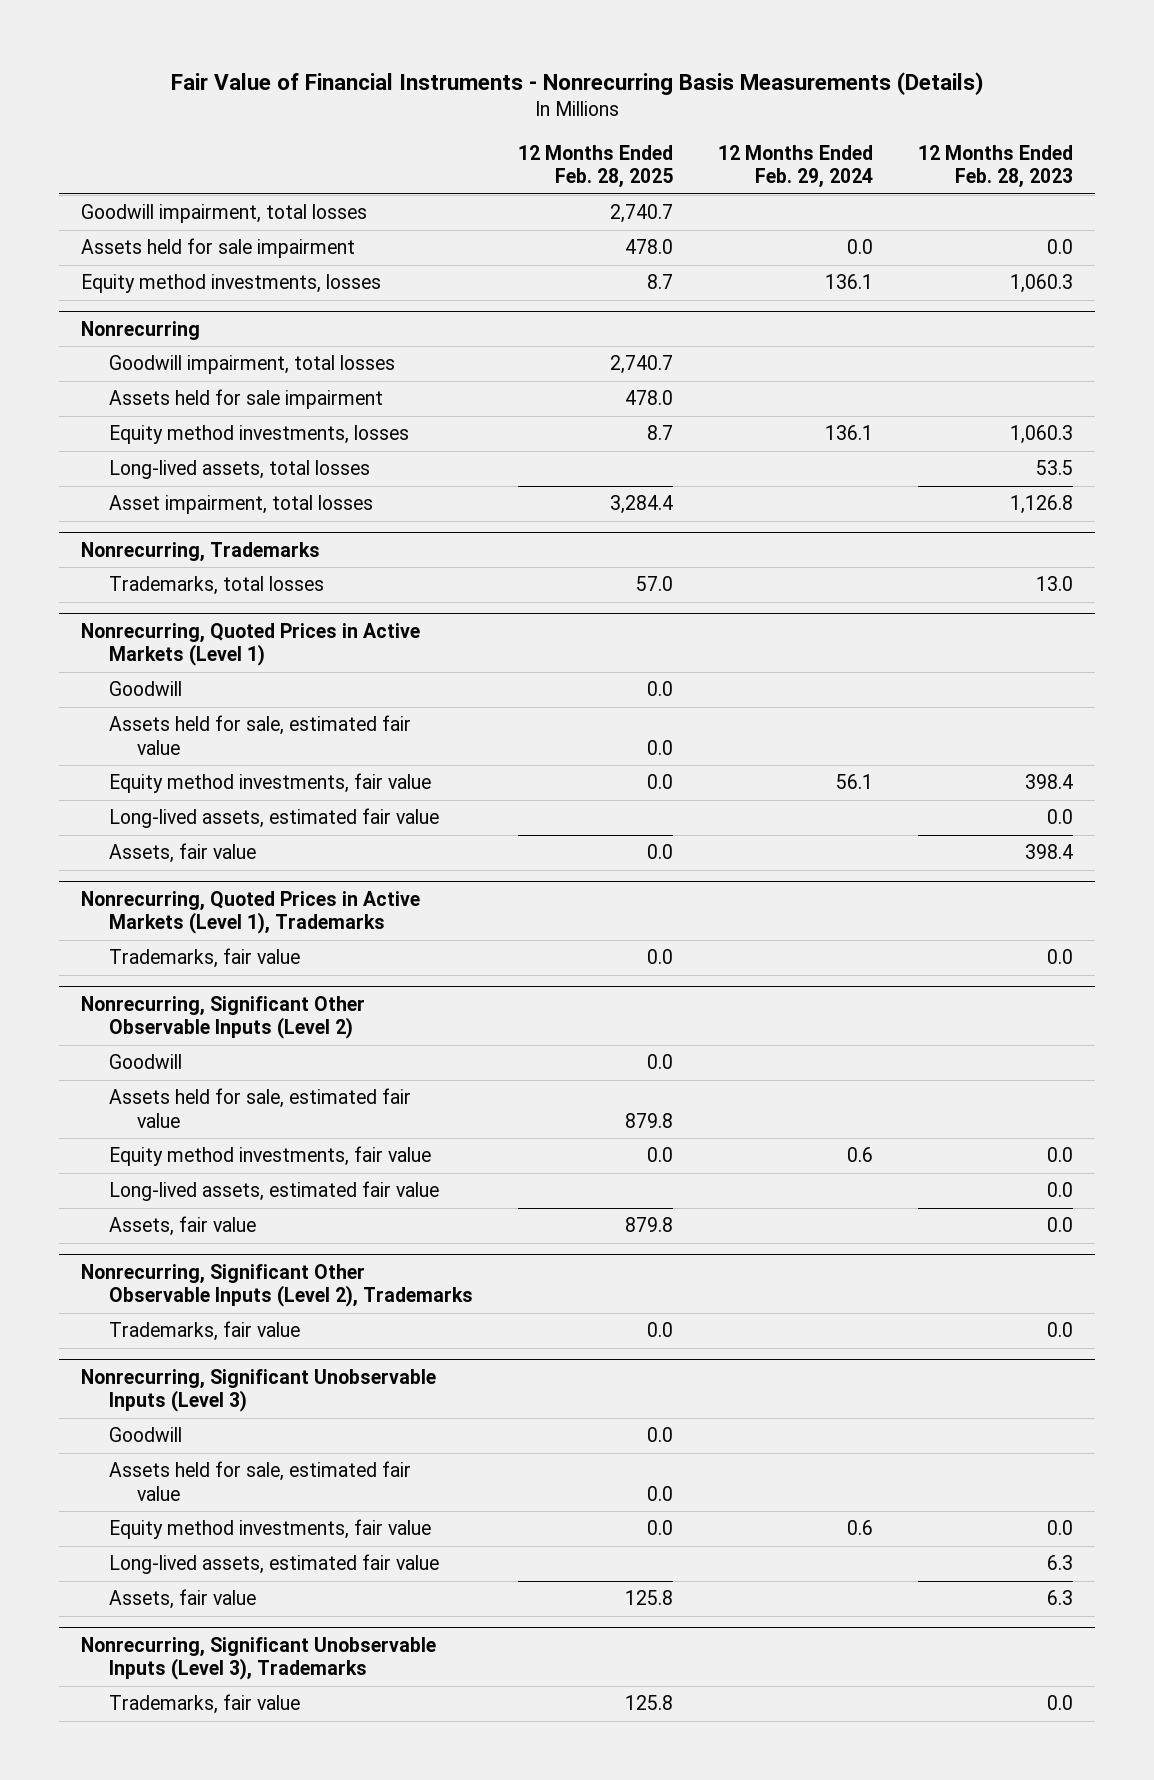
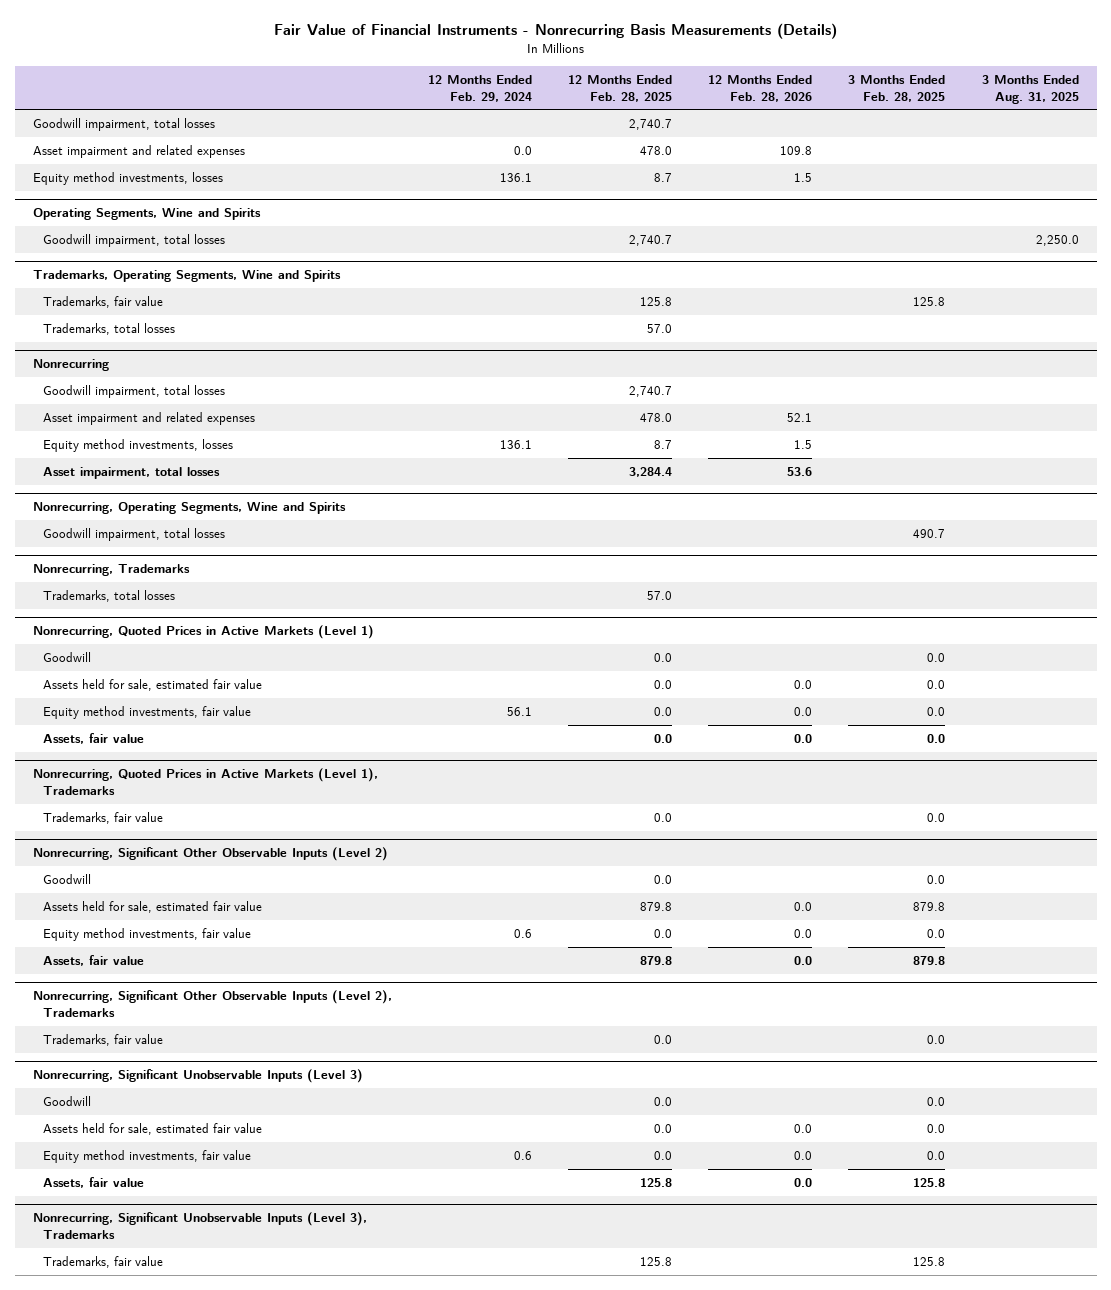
[917,145,1073,189] 12 Months Ended Feb. 28, 2023 -> none
none -> [708,74,813,102] 12 Months Ended Feb. 28, 2026
none -> [848,74,946,102] 3 Months Ended Feb. 28, 2025
none -> [981,74,1079,104] 3 Months Ended Aug. 31, 2025
[81,238,356,259] Assets held for sale impairment -> [32,144,245,158] Asset impairment and related expenses
none -> [32,208,261,221] Operating Segments, Wine and Spirits
none -> [42,233,225,247] Goodwill impairment, total losses
none -> [32,270,341,283] Trademarks, Operating Segments, Wine and Spirits
none -> [42,295,163,308] Trademarks, fair value
none -> [42,322,175,335] Trademarks, total losses
[109,389,384,410] Assets held for sale impairment -> [42,411,255,425] Asset impairment and related expenses
[109,460,371,480] Long-lived assets, total losses -> none
none -> [32,502,346,515] Nonrecurring, Operating Segments, Wine and Spirits
none -> [42,527,225,541] Goodwill impairment, total losses
[109,808,440,829] Long-lived assets, estimated fair value -> none
[109,1181,440,1202] Long-lived assets, estimated fair value -> none
[109,1554,440,1575] Long-lived assets, estimated fair value -> none

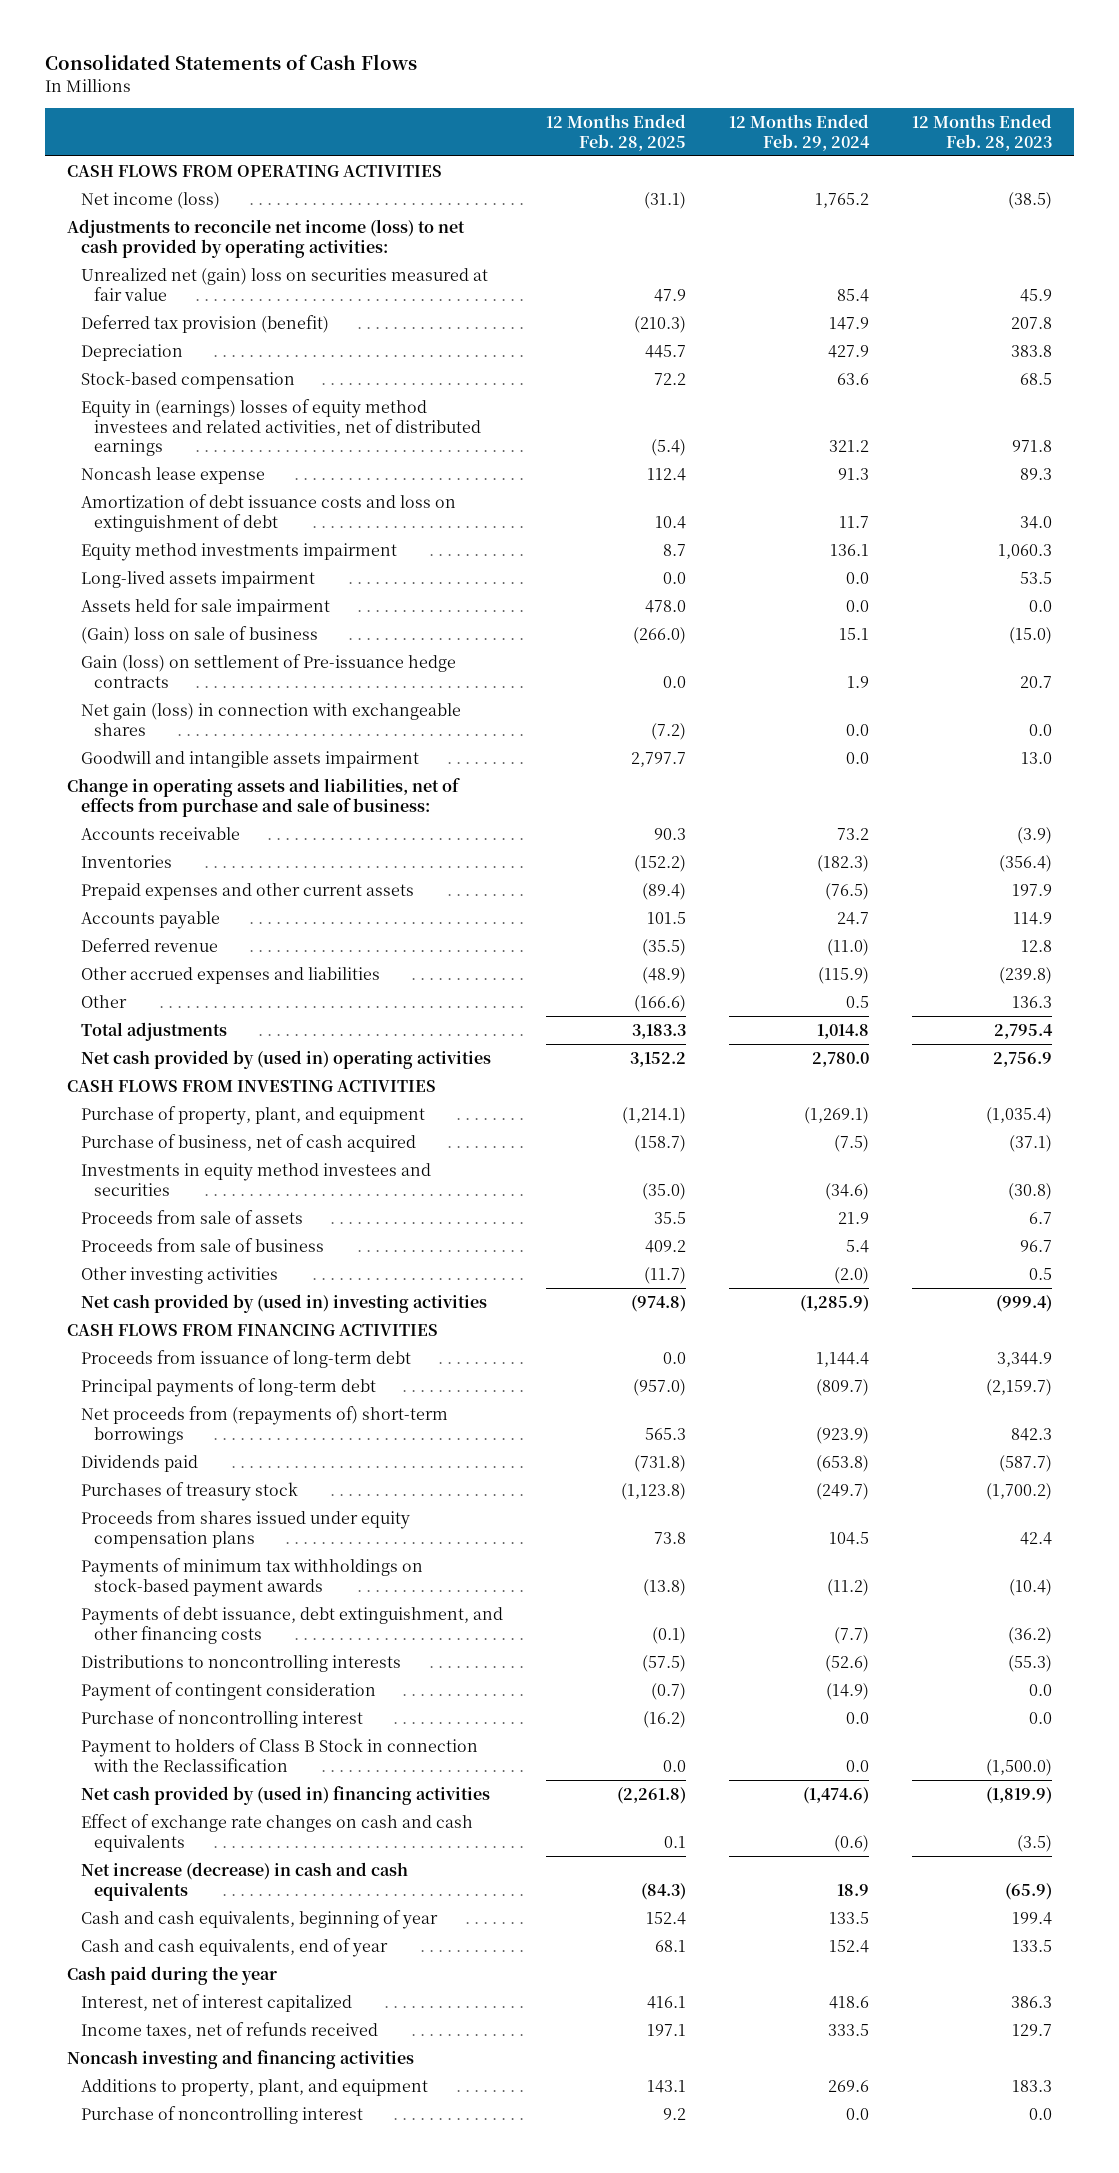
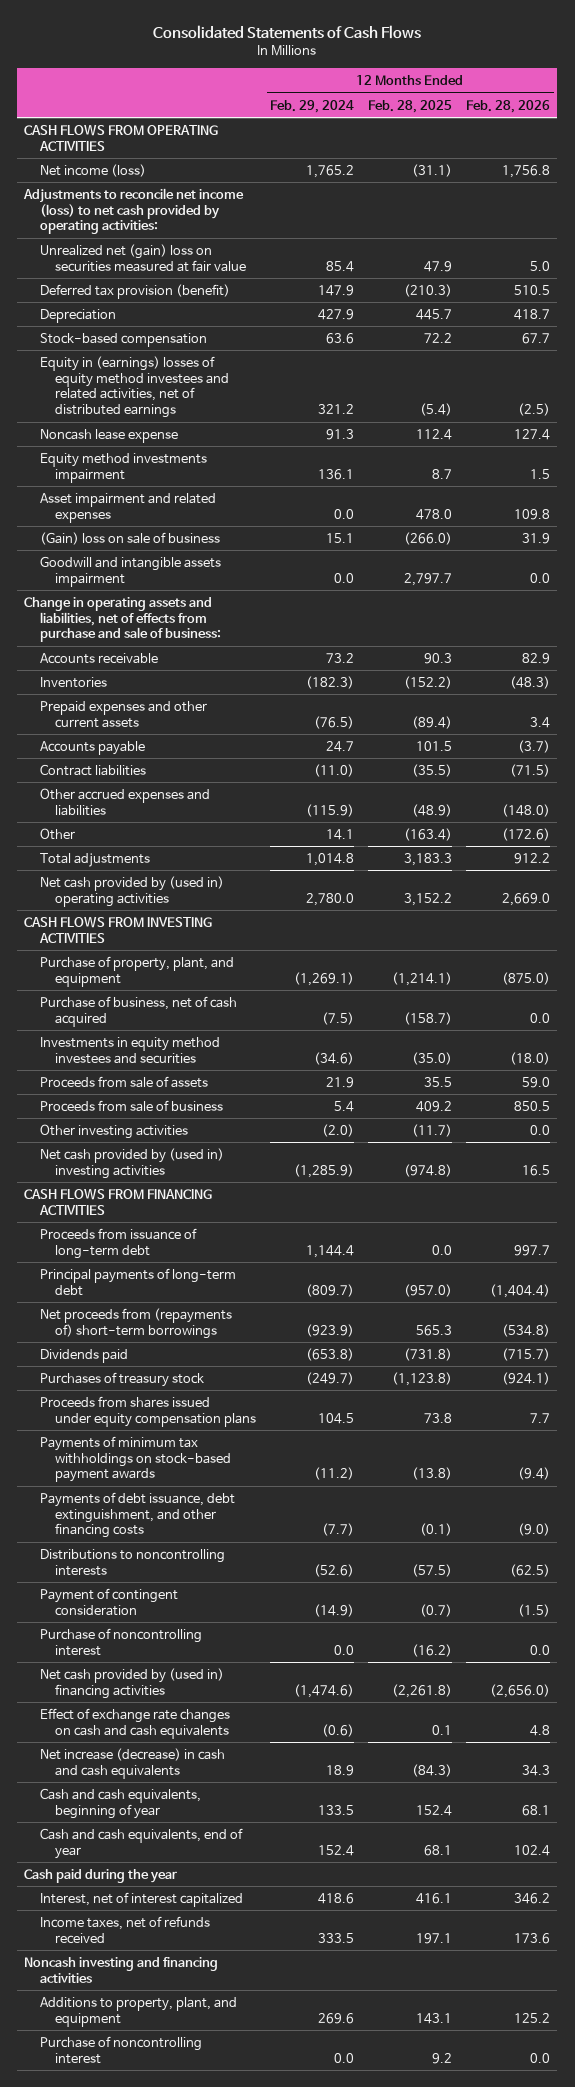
[912,113,1053,151] 12 Months Ended Feb. 28, 2023 -> none
none -> [466,99,551,113] Feb. 28, 2026
[80,493,456,532] Amortization of debt issuance costs and loss on extinguishment of debt -> none
[80,570,315,588] Long-lived assets impairment -> none
[80,597,330,616] Assets held for sale impairment -> [39,492,216,523] Asset impairment and related expenses
[80,653,456,688] Gain (loss) on settlement of Pre-issuance hedge contracts -> none
[80,702,461,736] Net gain (loss) in connection with exchangeable shares -> none
[80,937,218,952] Deferred revenue -> [39,763,146,776] Contract liabilities
[633,994,686,1012] (166.6) -> [404,827,453,841] (163.4)
[846,995,870,1008] 0.5 -> [326,828,355,840] 14.1
[80,1737,478,1772] Payment to holders of Class B Stock in connection with the Reclassification -> none

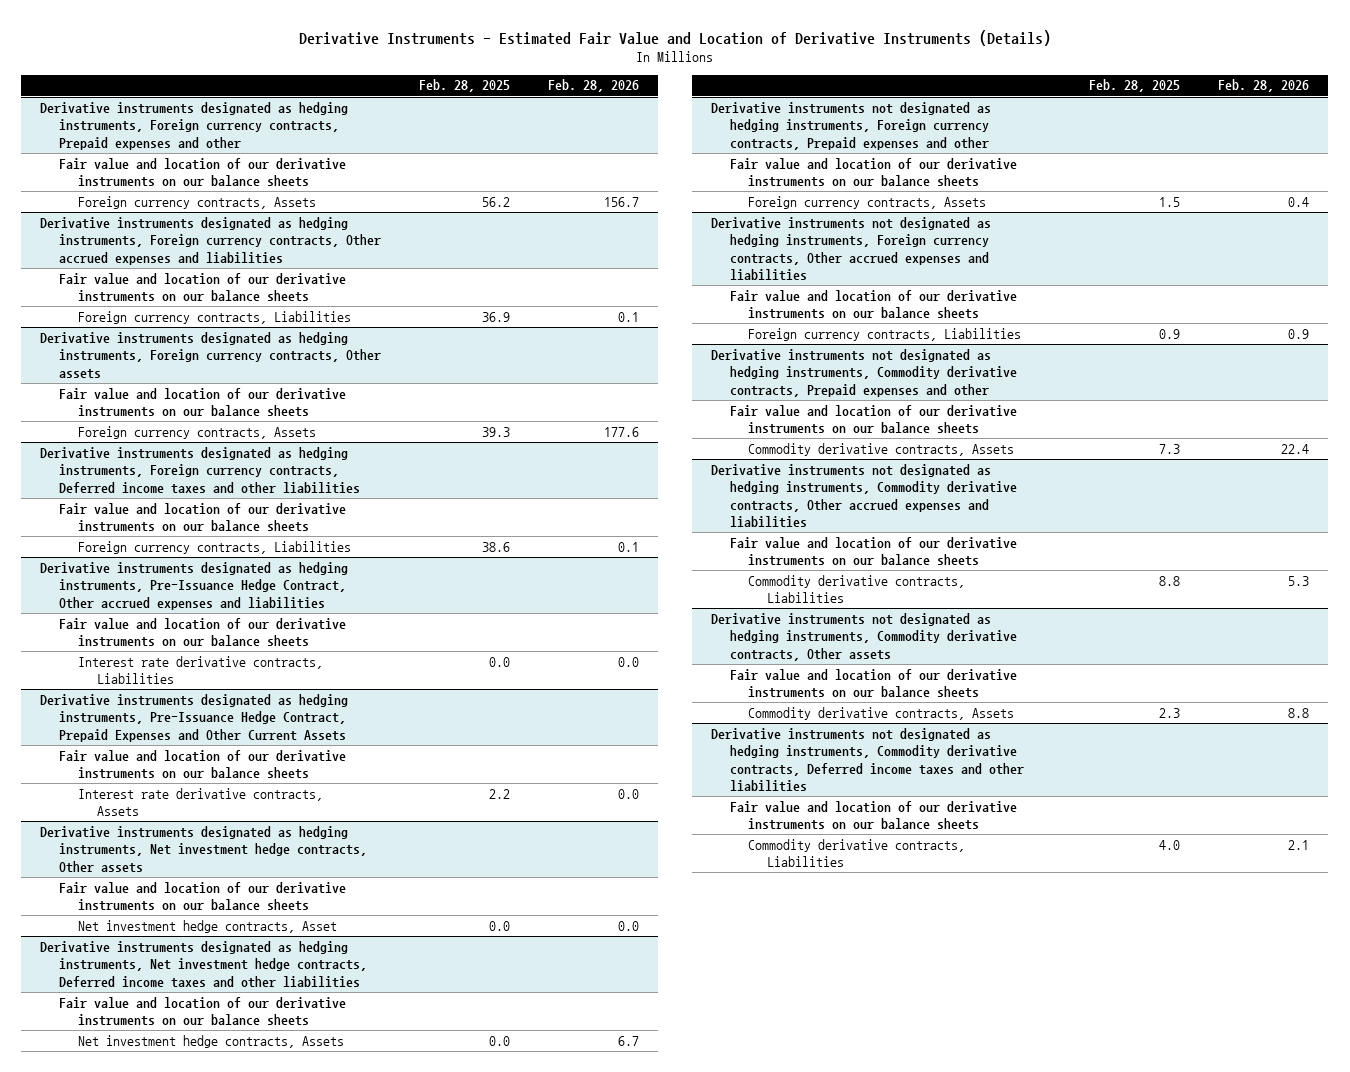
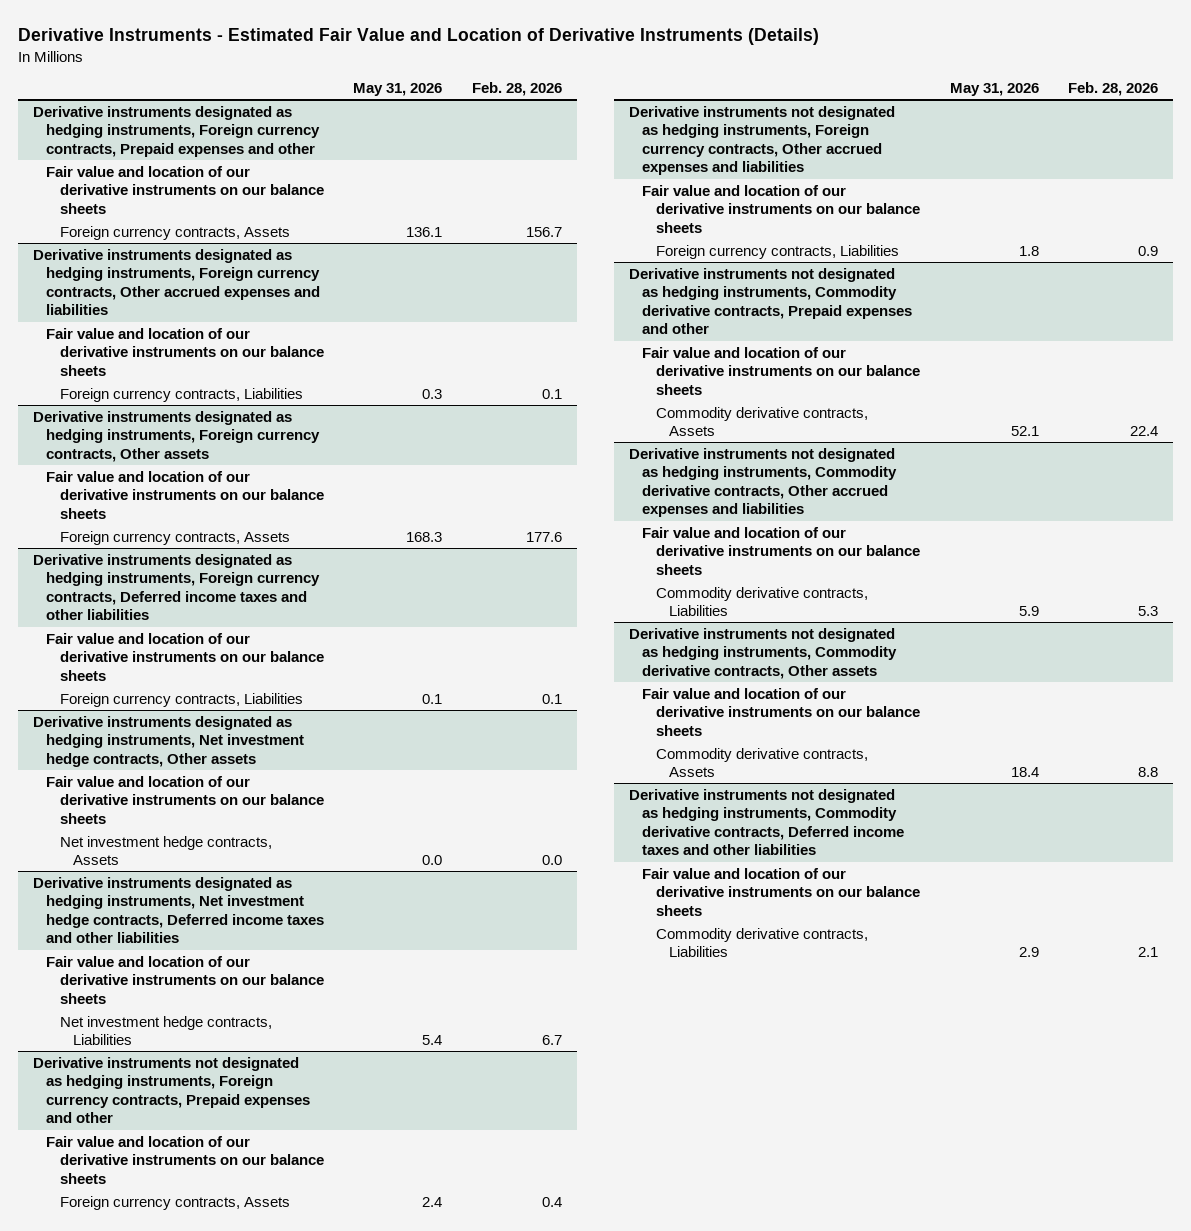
[419,79,511,93] Feb. 28, 2025 -> none
none -> [353,83,443,97] May 31, 2026
[40,561,349,610] Derivative instruments designated as hedging instruments, Pre-Issuance Hedge Contract, Other accrued expenses and liabilities -> none
[59,617,347,648] Fair value and location of our derivative instruments on our balance sheets -> none
[77,655,323,685] Interest rate derivative contracts, Liabilities -> none
[40,693,349,742] Derivative instruments designated as hedging instruments, Pre-Issuance Hedge Contract, Prepaid Expenses and Other Current Assets -> none
[59,749,347,780] Fair value and location of our derivative instruments on our balance sheets -> none
[77,787,323,817] Interest rate derivative contracts, Assets -> none
[77,919,337,933] Net investment hedge contracts, Asset -> [59,835,272,866] Net investment hedge contracts, Assets
[77,1034,344,1048] Net investment hedge contracts, Assets -> [59,1015,272,1046] Net investment hedge contracts, Liabilities

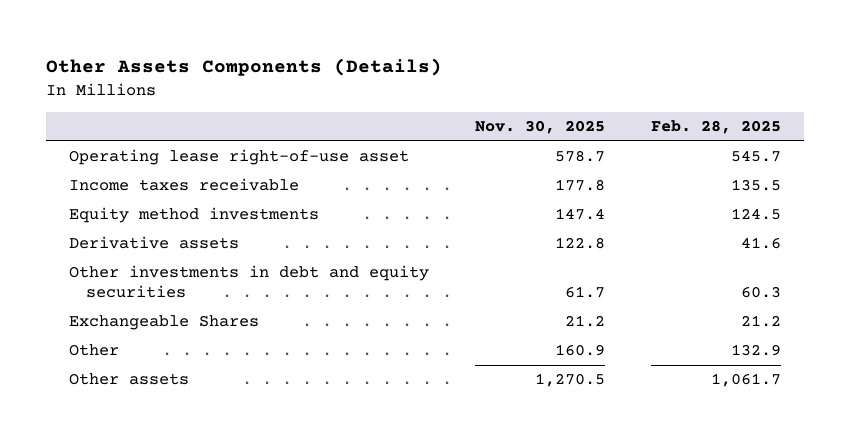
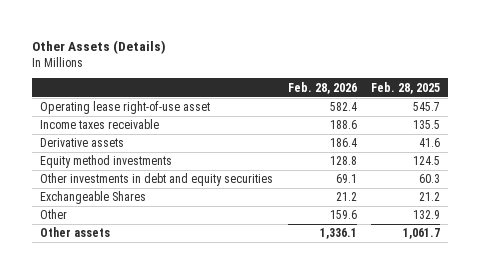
[45,58,442,77] Other Assets Components (Details) -> [32,39,167,54] Other Assets (Details)
[475,120,606,135] Nov. 30, 2025 -> none
none -> [287,81,357,94] Feb. 28, 2026
[68,207,319,224] Equity method investments -> [39,155,172,169] Equity method investments

